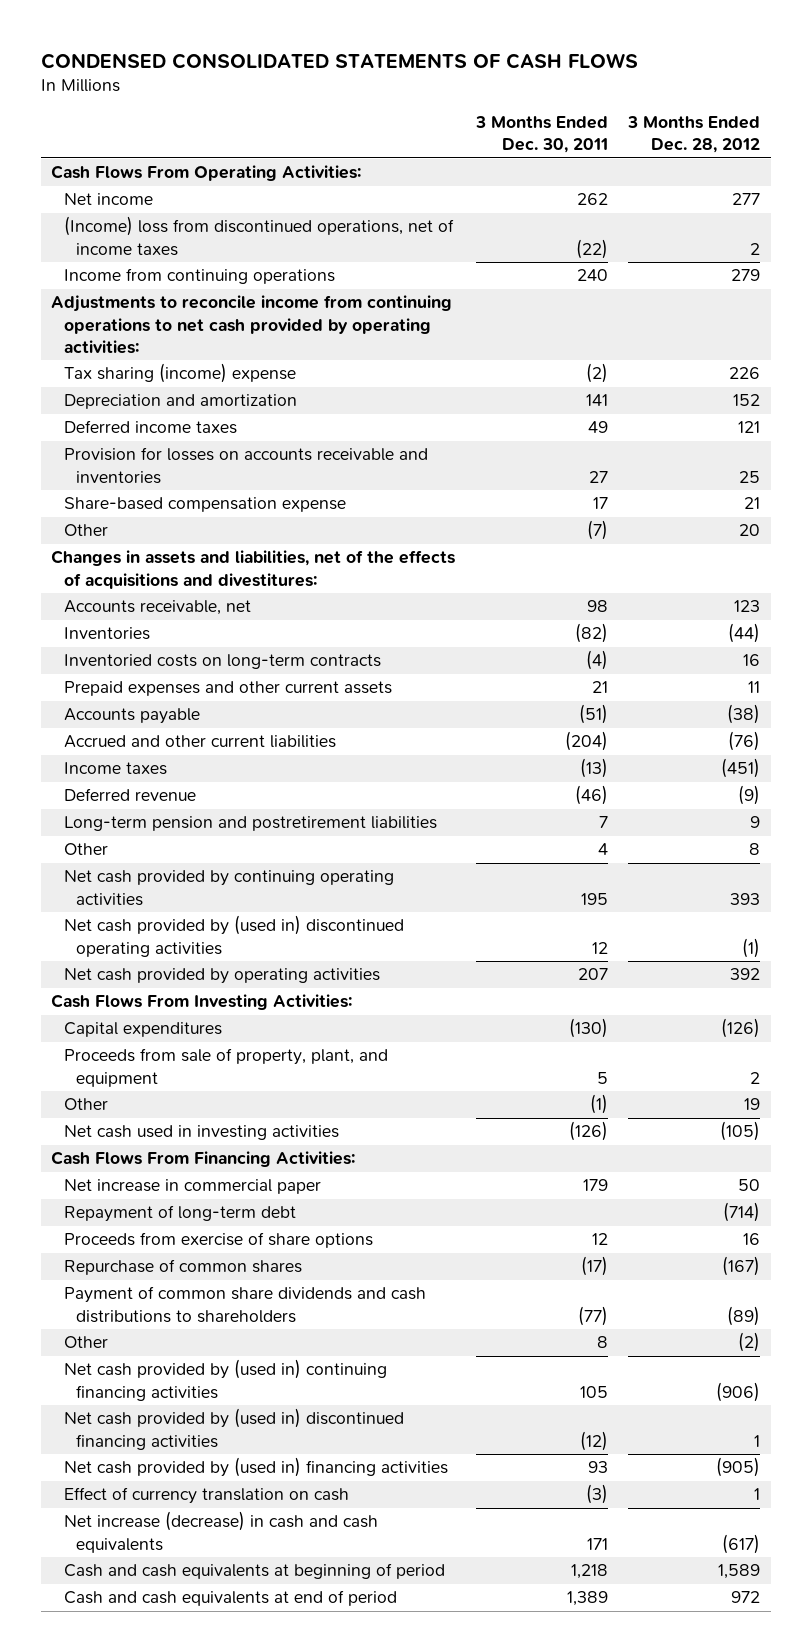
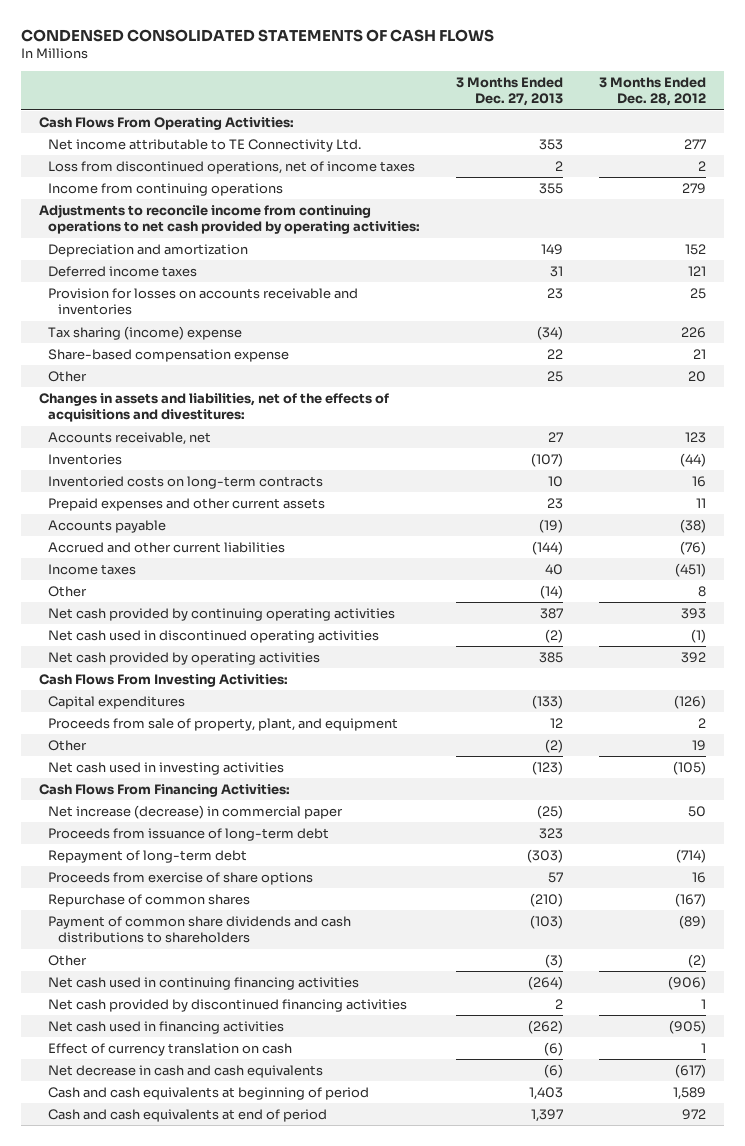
[474,115,608,154] 3 Months Ended Dec. 30, 2011 -> none
none -> [456,77,564,107] 3 Months Ended Dec. 27, 2013
[63,193,153,206] Net income -> [48,138,362,152] Net income attributable to TE Connectivity Ltd.
[63,216,454,256] (Income) loss from discontinued operations, net of income taxes -> [48,160,416,174] Loss from discontinued operations, net of income taxes
[63,363,296,384] Tax sharing (income) expense -> [48,325,243,340] Tax sharing (income) expense
[63,788,196,802] Deferred revenue -> none
[63,816,437,832] Long-term pension and postretirement liabilities -> none
[63,915,404,957] Net cash provided by (used in) discontinued operating activities -> [48,629,380,643] Net cash used in discontinued operating activities
[63,1179,321,1195] Net increase in commercial paper -> [48,804,344,819] Net increase (decrease) in commercial paper
none -> [48,827,330,841] Proceeds from issuance of long-term debt
[63,1359,387,1401] Net cash provided by (used in) continuing financing activities -> [48,976,360,990] Net cash used in continuing financing activities
[63,1408,404,1450] Net cash provided by (used in) discontinued financing activities -> [48,998,408,1012] Net cash provided by discontinued financing activities
[63,1457,448,1478] Net cash provided by (used in) financing activities -> [48,1020,285,1034] Net cash used in financing activities
[63,1511,378,1553] Net increase (decrease) in cash and cash equivalents -> [48,1064,324,1078] Net decrease in cash and cash equivalents

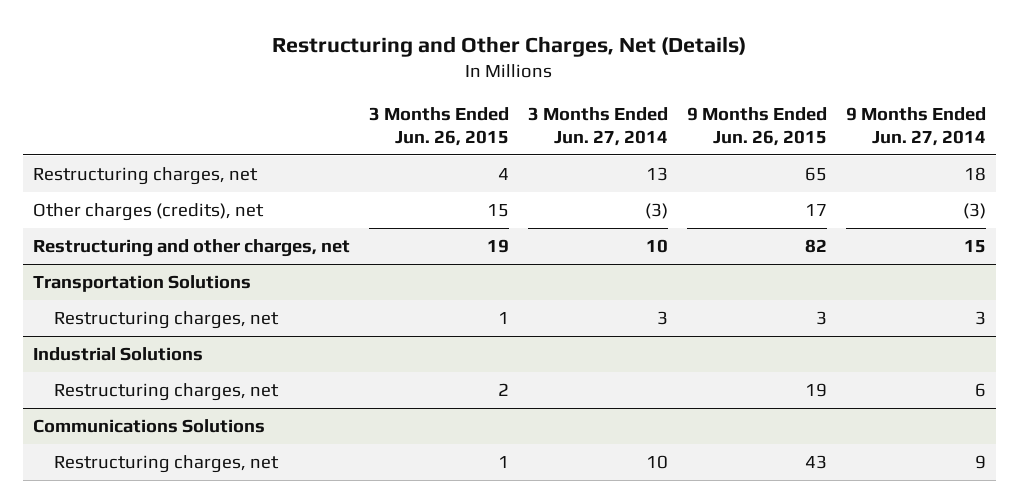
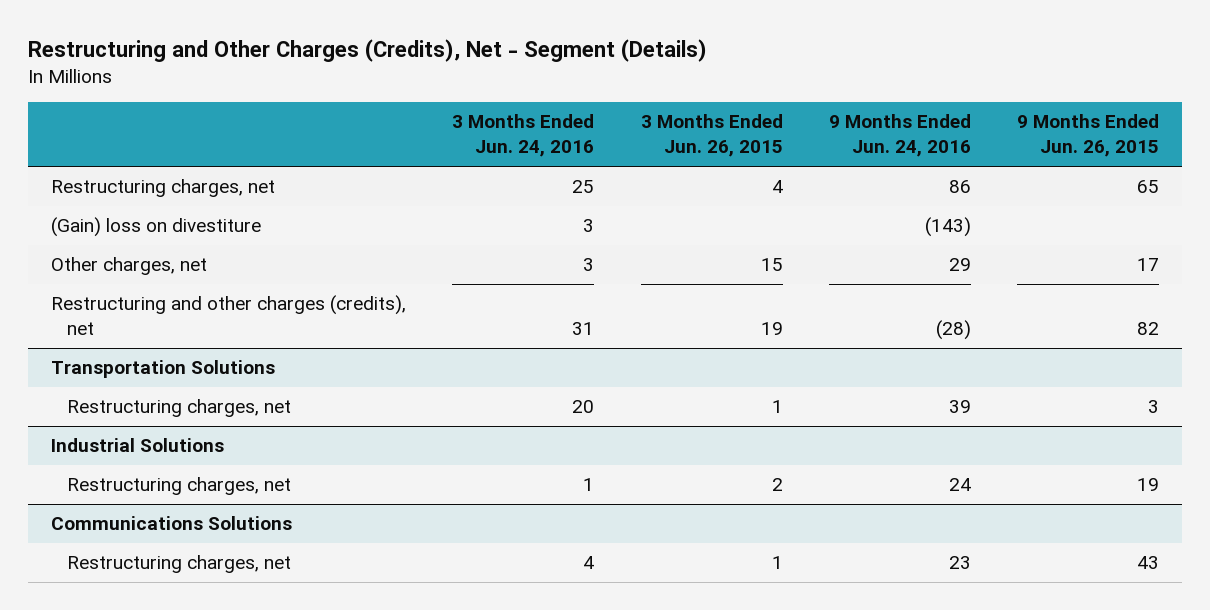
[272,35,747,57] Restructuring and Other Charges, Net (Details) -> [28,39,708,63] Restructuring and Other Charges (Credits), Net - Segment (Details)
[527,106,668,146] 3 Months Ended Jun. 27, 2014 -> none
[846,106,987,146] 9 Months Ended Jun. 27, 2014 -> none
none -> [452,114,595,158] 3 Months Ended Jun. 24, 2016
none -> [828,114,971,158] 9 Months Ended Jun. 24, 2016
none -> [51,217,262,238] (Gain) loss on divestiture
[32,203,264,222] Other charges (credits), net -> [51,257,208,276] Other charges, net
[32,239,350,258] Restructuring and other charges, net -> [51,295,407,336] Restructuring and other charges (credits), net

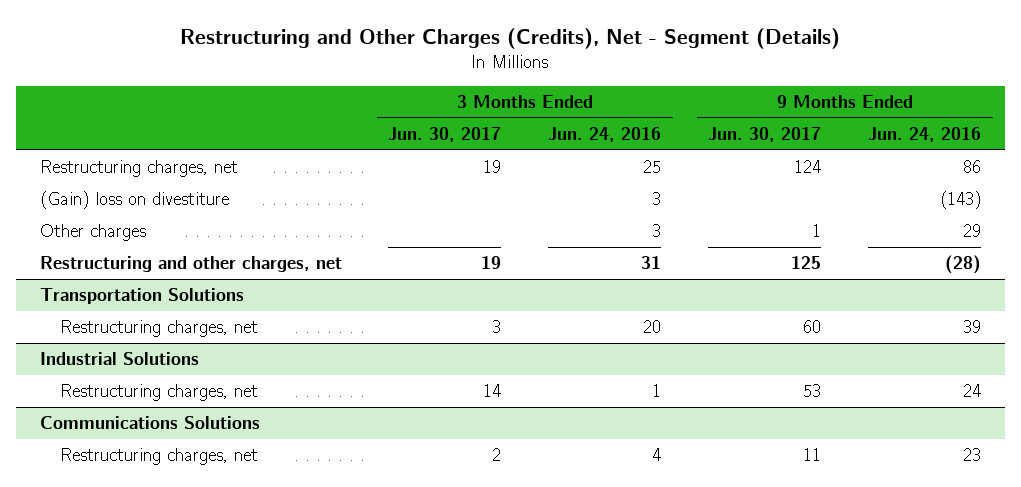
[640,114,783,158] 3 Months Ended Jun. 26, 2015 -> none
[1017,114,1160,158] 9 Months Ended Jun. 26, 2015 -> none
none -> [388,127,502,143] Jun. 30, 2017
none -> [708,127,822,143] Jun. 30, 2017
[51,257,208,276] Other charges, net -> [39,224,146,242] Other charges
[51,295,407,336] Restructuring and other charges (credits), net -> [39,256,342,273] Restructuring and other charges, net

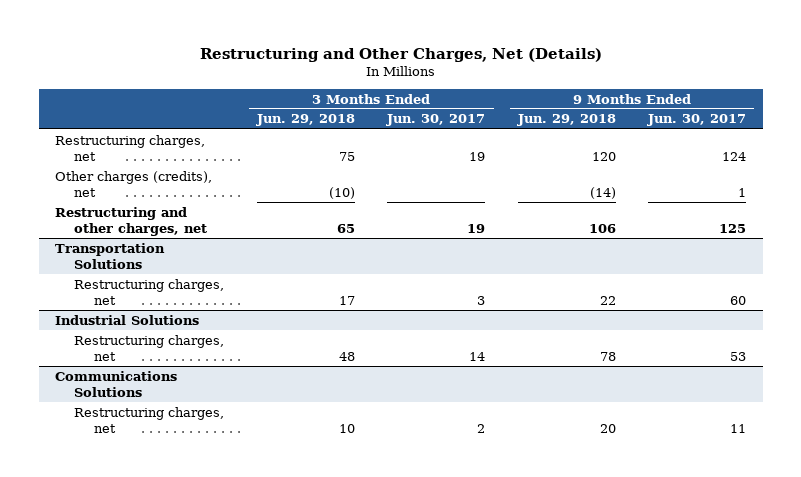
[180,27,841,49] Restructuring and Other Charges (Credits), Net - Segment (Details) -> [199,47,602,62] Restructuring and Other Charges, Net (Details)
[548,127,662,143] Jun. 24, 2016 -> none
[868,127,982,143] Jun. 24, 2016 -> none
none -> [255,114,355,127] Jun. 29, 2018
none -> [516,114,616,127] Jun. 29, 2018
[39,191,229,210] (Gain) loss on divestiture -> none
[39,224,146,242] Other charges -> [55,170,213,197] Other charges (credits), net

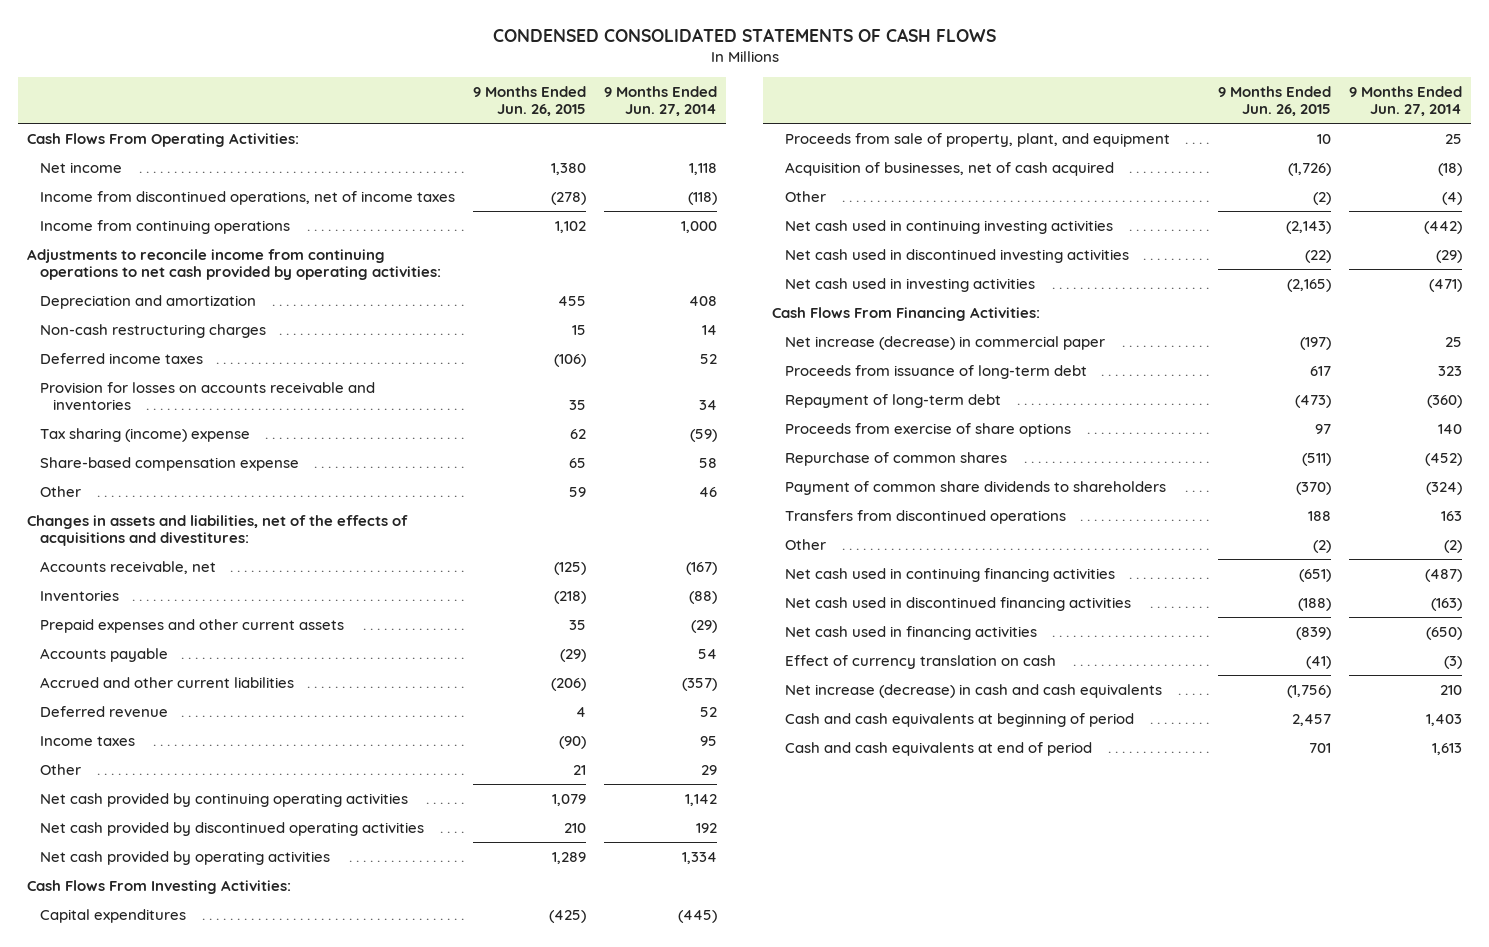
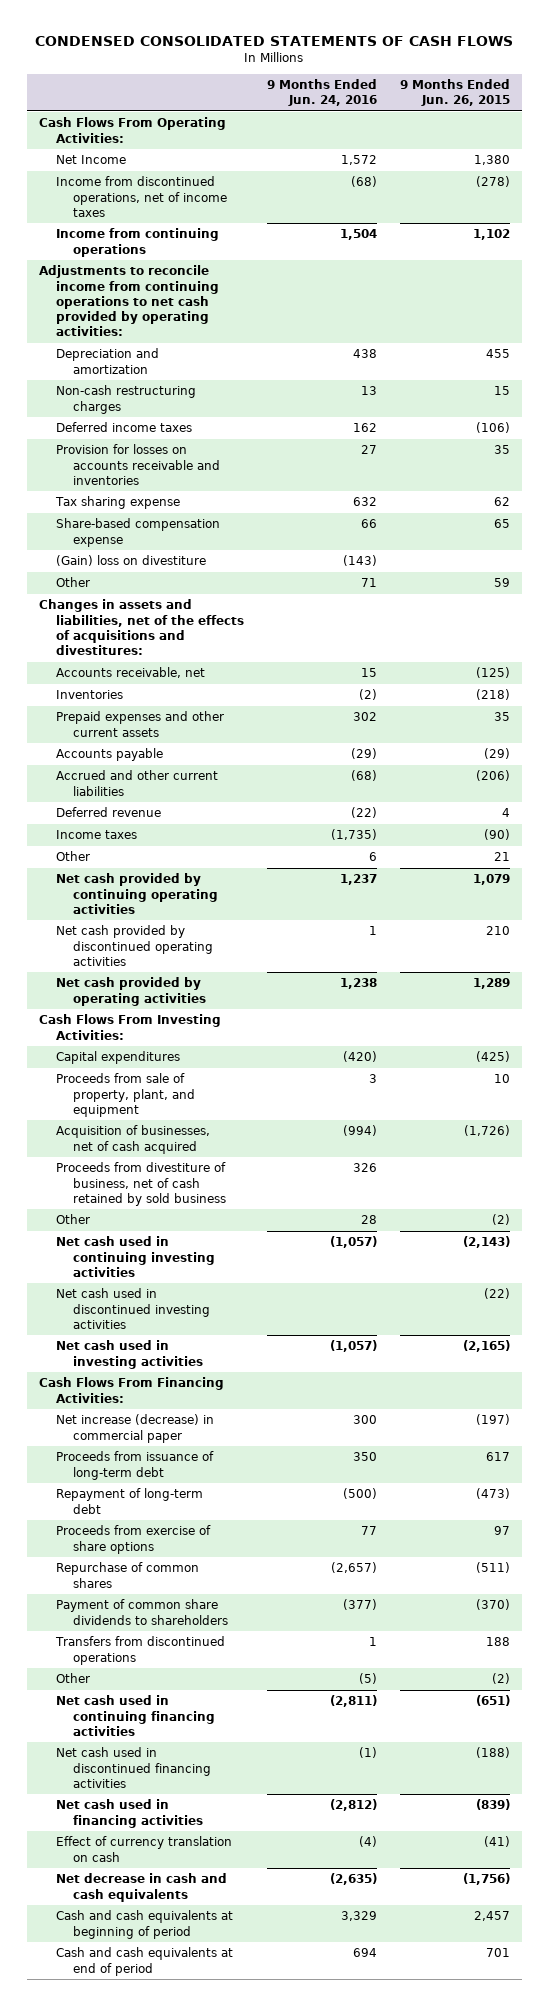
[603,85,717,117] 9 Months Ended Jun. 27, 2014 -> none
none -> [266,78,377,107] 9 Months Ended Jun. 24, 2016
[40,161,123,173] Net income -> [55,155,126,165] Net Income
[40,427,251,442] Tax sharing (income) expense -> [54,496,180,510] Tax sharing expense
none -> [55,555,206,567] (Gain) loss on divestiture
none -> [55,1162,226,1206] Proceeds from divestiture of business, net of cash retained by sold business
[784,683,1162,698] Net increase (decrease) in cash and cash equivalents -> [55,1873,227,1902] Net decrease in cash and cash equivalents

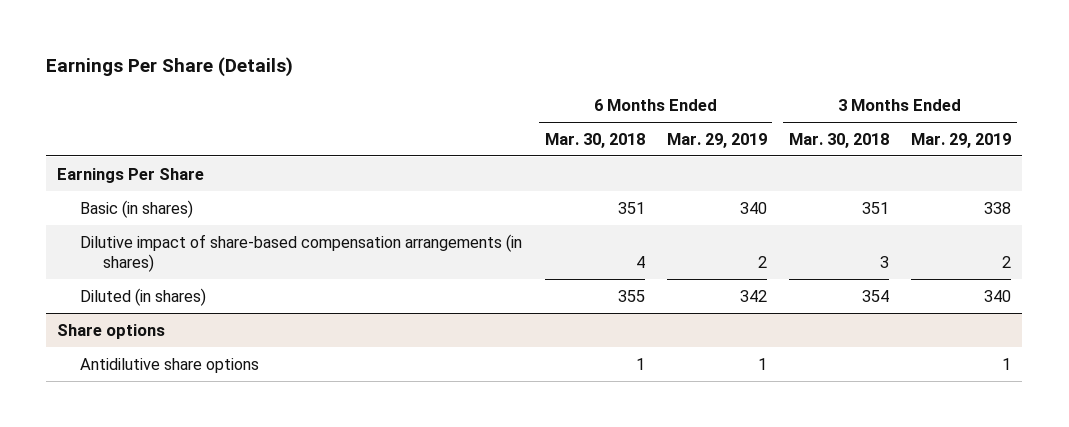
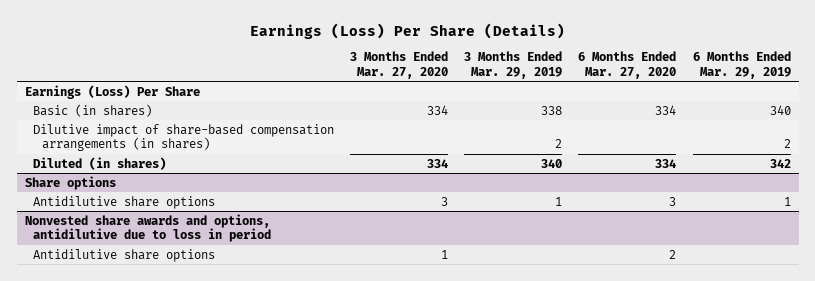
[46,57,294,78] Earnings Per Share (Details) -> [249,22,565,39] Earnings (Loss) Per Share (Details)
[544,132,645,148] Mar. 30, 2018 -> none
[789,132,890,148] Mar. 30, 2018 -> none
none -> [350,51,449,80] 3 Months Ended Mar. 27, 2020
none -> [578,51,677,80] 6 Months Ended Mar. 27, 2020
[57,167,205,183] Earnings Per Share -> [24,84,200,99] Earnings (Loss) Per Share
none -> [24,213,272,243] Nonvested share awards and options, antidilutive due to loss in period
none -> [33,248,216,262] Antidilutive share options

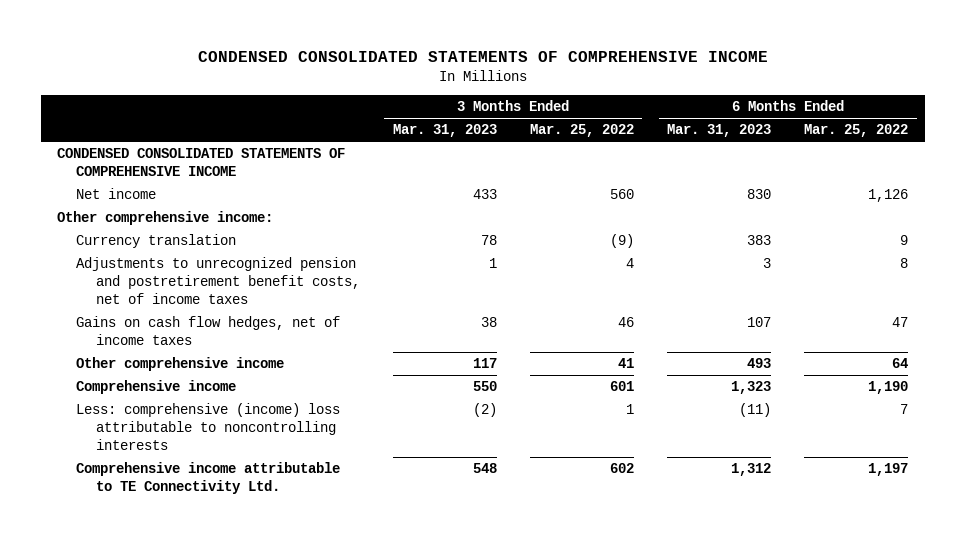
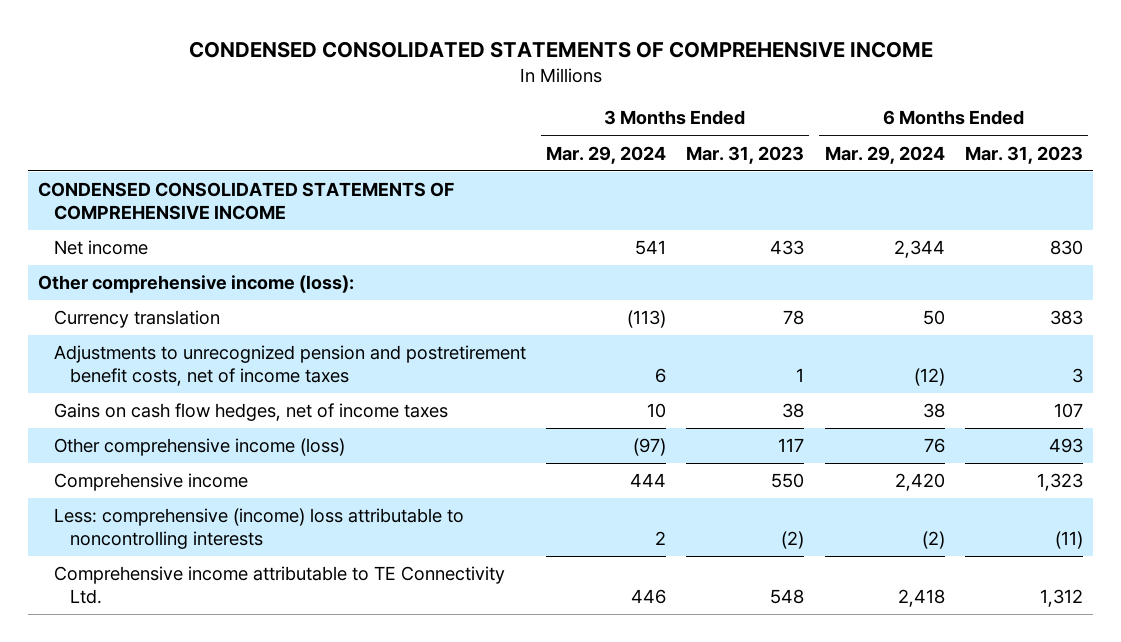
[529,124,634,138] Mar. 25, 2022 -> none
[804,124,909,138] Mar. 25, 2022 -> none
none -> [546,145,667,164] Mar. 29, 2024
none -> [824,145,945,164] Mar. 29, 2024
[57,211,274,226] Other comprehensive income: -> [38,275,355,294] Other comprehensive income (loss):
[76,357,285,372] Other comprehensive income -> [54,438,346,457] Other comprehensive income (loss)

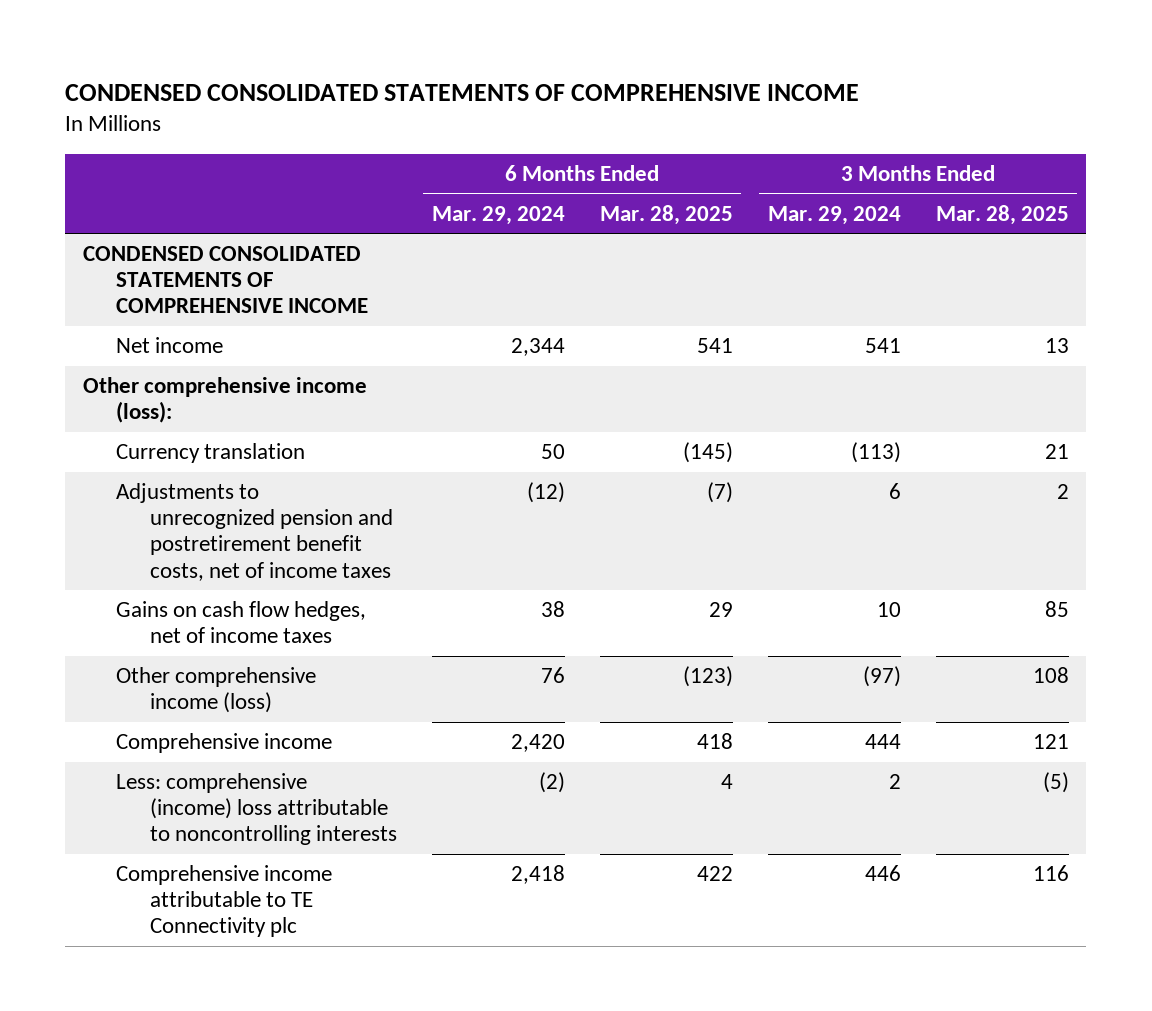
[686,145,805,164] Mar. 31, 2023 -> none
[964,145,1083,164] Mar. 31, 2023 -> none
none -> [599,204,733,225] Mar. 28, 2025
none -> [935,204,1069,225] Mar. 28, 2025
[54,566,506,605] Comprehensive income attributable to TE Connectivity Ltd. -> [116,865,333,938] Comprehensive income attributable to TE Connectivity plc

